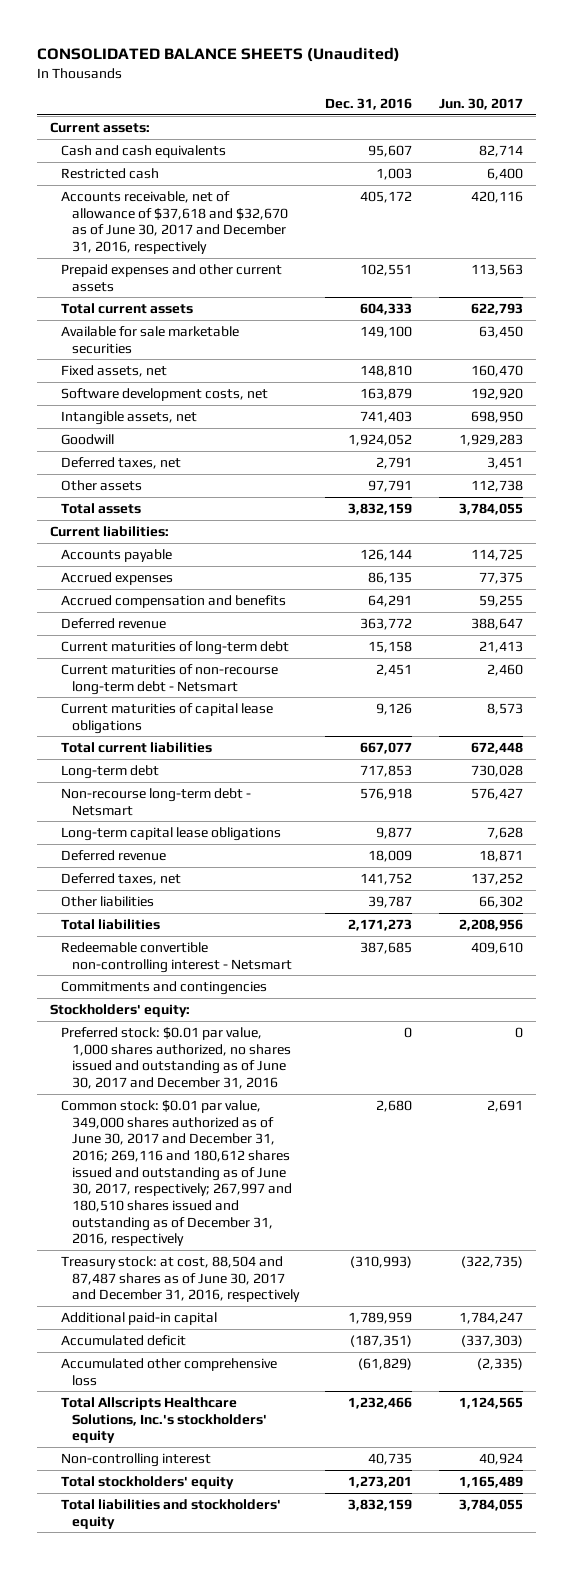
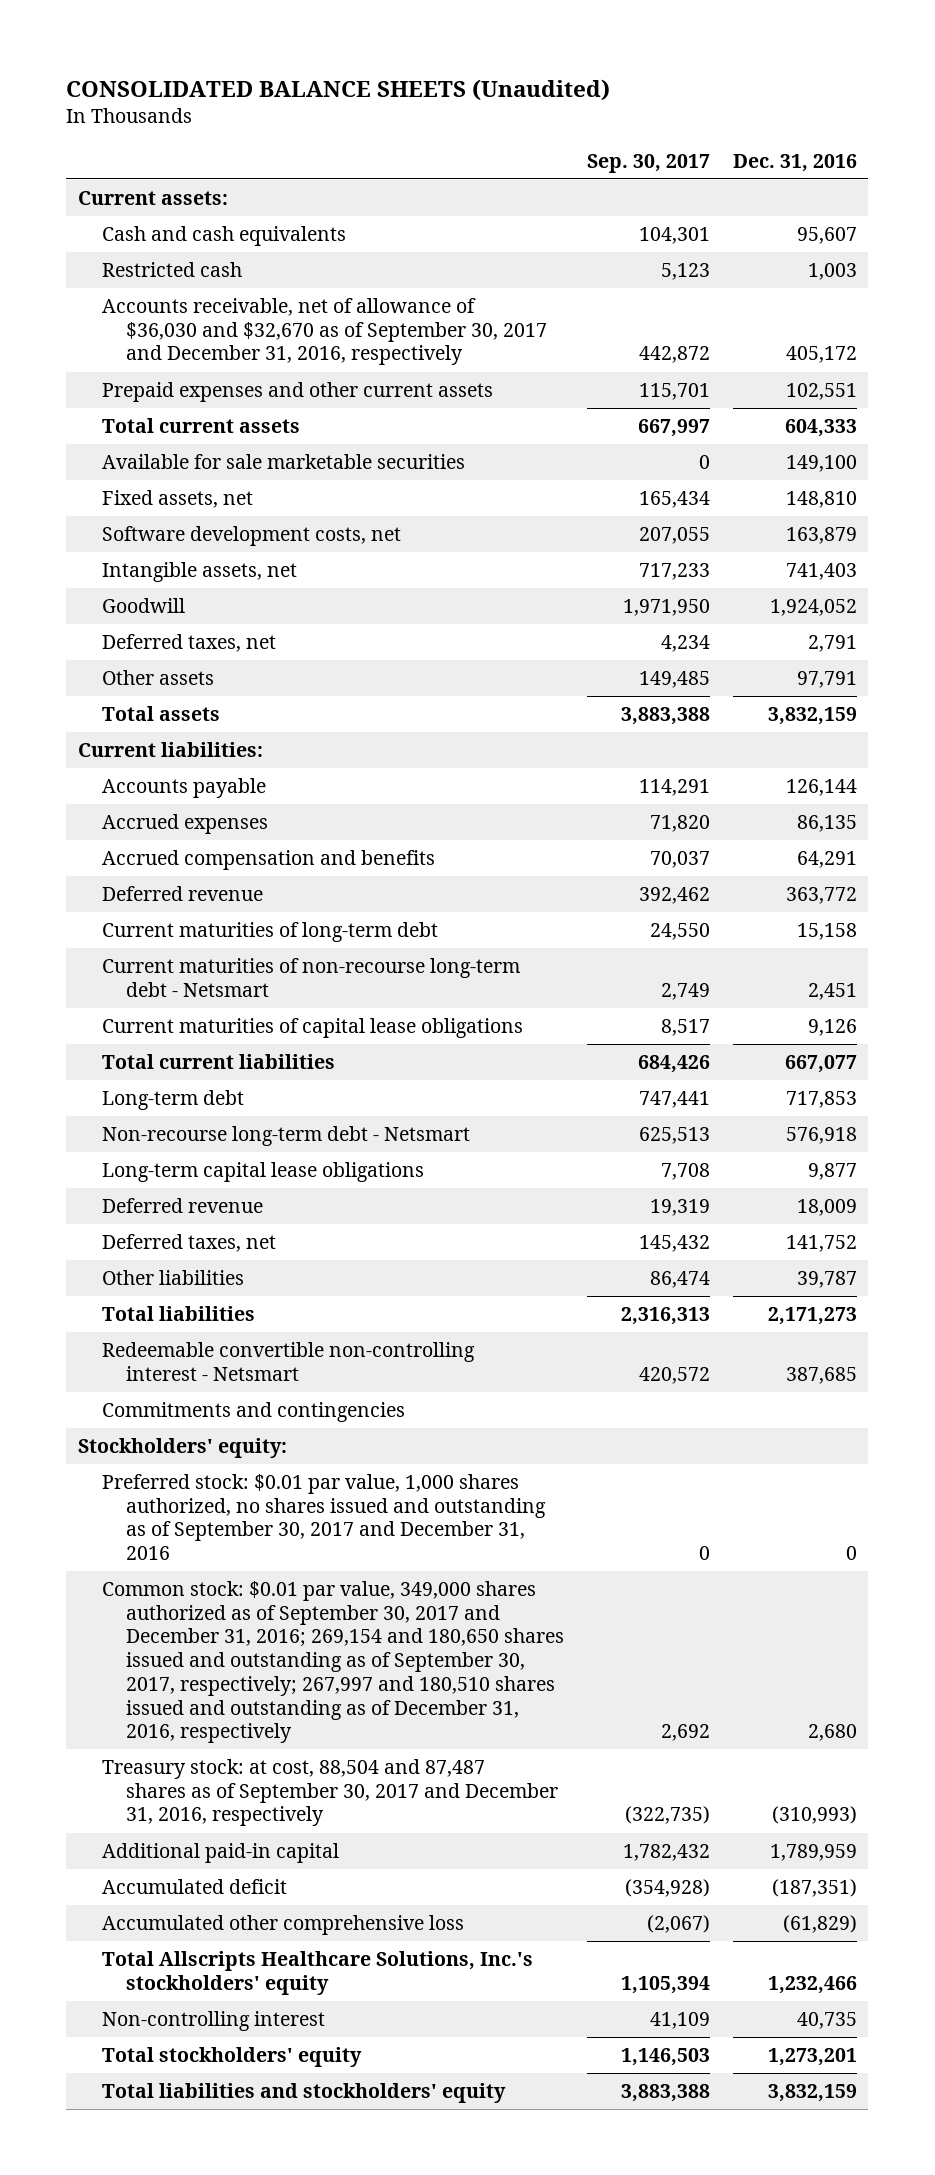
[438,97,523,110] Jun. 30, 2017 -> none
none -> [586,153,710,173] Sep. 30, 2017
[61,190,289,255] Accounts receivable, net of allowance of $37,618 and $32,670 as of June 30, 2017 and December 31, 2016, respectively -> [101,298,547,366] Accounts receivable, net of allowance of $36,030 and $32,670 as of September 30, 2017 and December 31, 2016, respectively
[61,1026,292,1090] Preferred stock: $0.01 par value, 1,000 shares authorized, no shares issued and outstanding as of June 30, 2017 and December 31, 2016 -> [101,1474,546,1561] Preferred stock: $0.01 par value, 1,000 shares authorized, no shares issued and outstanding as of September 30, 2017 and December 31, 2016
[61,1099,293,1247] Common stock: $0.01 par value, 349,000 shares authorized as of June 30, 2017 and December 31, 2016; 269,116 and 180,612 shares issued and outstanding as of June 30, 2017, respectively; 267,997 and 180,510 shares issued and outstanding as of December 31, 2016, respectively -> [101,1581,564,1744] Common stock: $0.01 par value, 349,000 shares authorized as of September 30, 2017 and December 31, 2016; 269,154 and 180,650 shares issued and outstanding as of September 30, 2017, respectively; 267,997 and 180,510 shares issued and outstanding as of December 31, 2016, respectively
[61,1255,301,1303] Treasury stock: at cost, 88,504 and 87,487 shares as of June 30, 2017 and December 31, 2016, respectively -> [101,1759,558,1827] Treasury stock: at cost, 88,504 and 87,487 shares as of September 30, 2017 and December 31, 2016, respectively

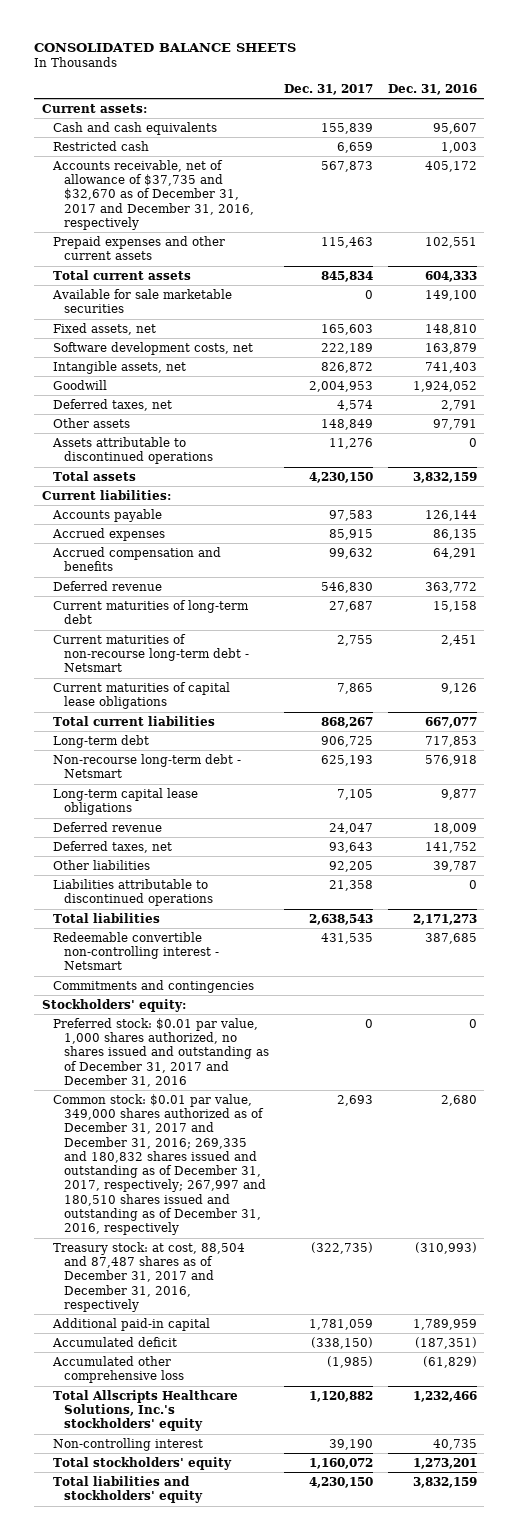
[66,78,611,101] CONSOLIDATED BALANCE SHEETS (Unaudited) -> [34,42,297,52] CONSOLIDATED BALANCE SHEETS
[586,153,710,173] Sep. 30, 2017 -> none
none -> [283,83,373,95] Dec. 31, 2017
[101,298,547,366] Accounts receivable, net of allowance of $36,030 and $32,670 as of September 30, 2017 and December 31, 2016, respectively -> [51,159,254,230] Accounts receivable, net of allowance of $37,735 and $32,670 as of December 31, 2017 and December 31, 2016, respectively
none -> [51,436,213,465] Assets attributable to discontinued operations
none -> [52,878,213,907] Liabilities attributable to discontinued operations
[101,1474,546,1561] Preferred stock: $0.01 par value, 1,000 shares authorized, no shares issued and outstanding as of September 30, 2017 and December 31, 2016 -> [52,1017,269,1087] Preferred stock: $0.01 par value, 1,000 shares authorized, no shares issued and outstanding as of December 31, 2017 and December 31, 2016
[101,1581,564,1744] Common stock: $0.01 par value, 349,000 shares authorized as of September 30, 2017 and December 31, 2016; 269,154 and 180,650 shares issued and outstanding as of September 30, 2017, respectively; 267,997 and 180,510 shares issued and outstanding as of December 31, 2016, respectively -> [52,1093,266,1236] Common stock: $0.01 par value, 349,000 shares authorized as of December 31, 2017 and December 31, 2016; 269,335 and 180,832 shares issued and outstanding as of December 31, 2017, respectively; 267,997 and 180,510 shares issued and outstanding as of December 31, 2016, respectively
[101,1759,558,1827] Treasury stock: at cost, 88,504 and 87,487 shares as of September 30, 2017 and December 31, 2016, respectively -> [52,1241,245,1312] Treasury stock: at cost, 88,504 and 87,487 shares as of December 31, 2017 and December 31, 2016, respectively

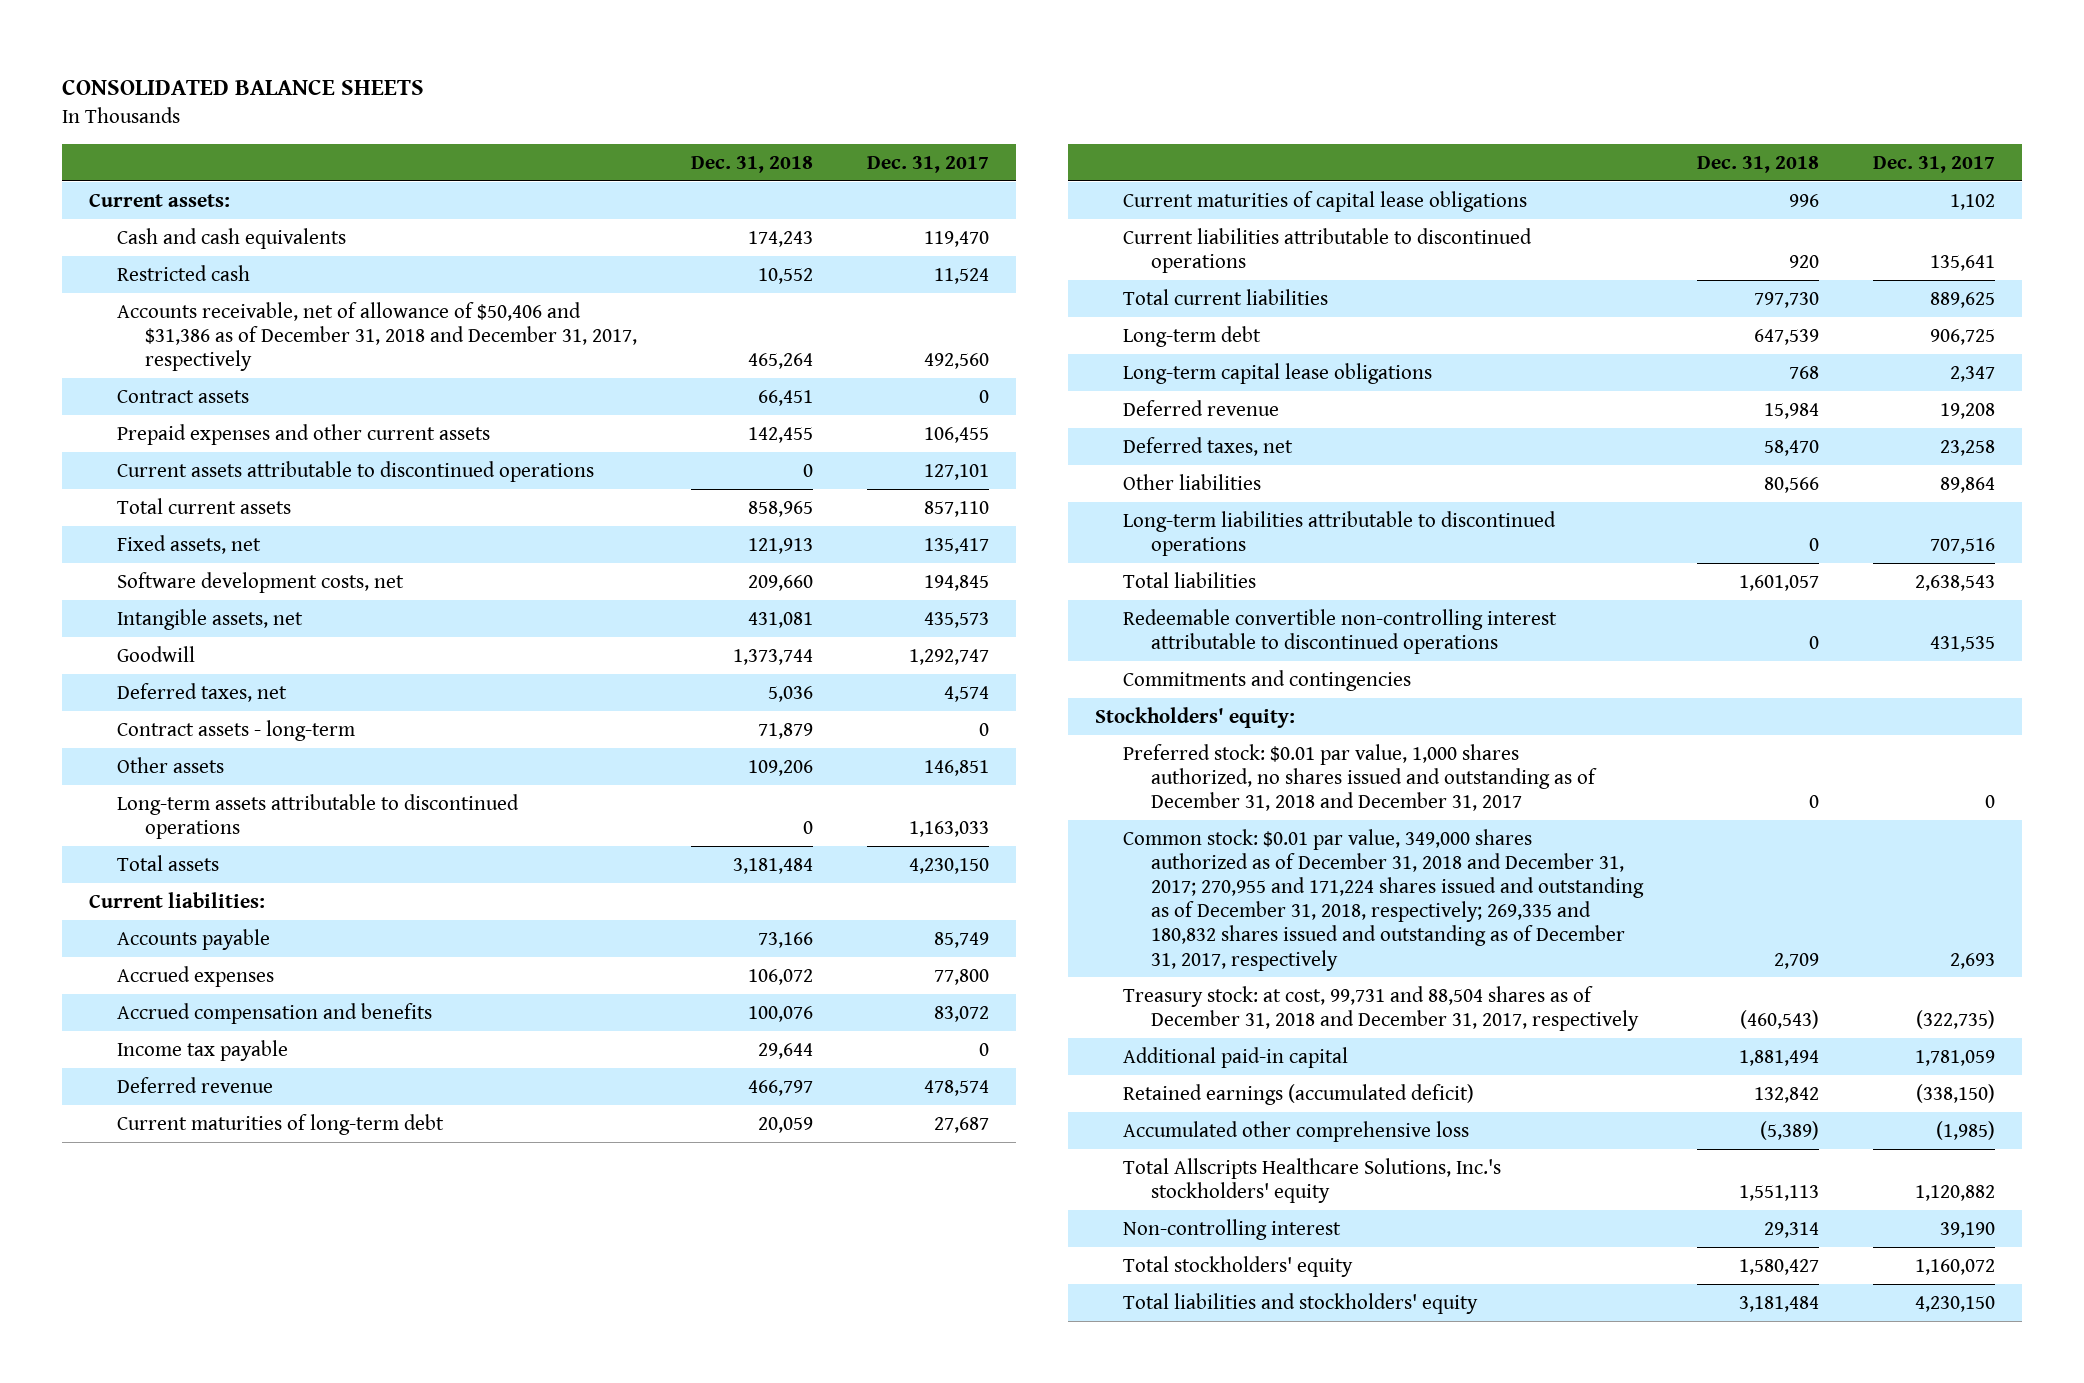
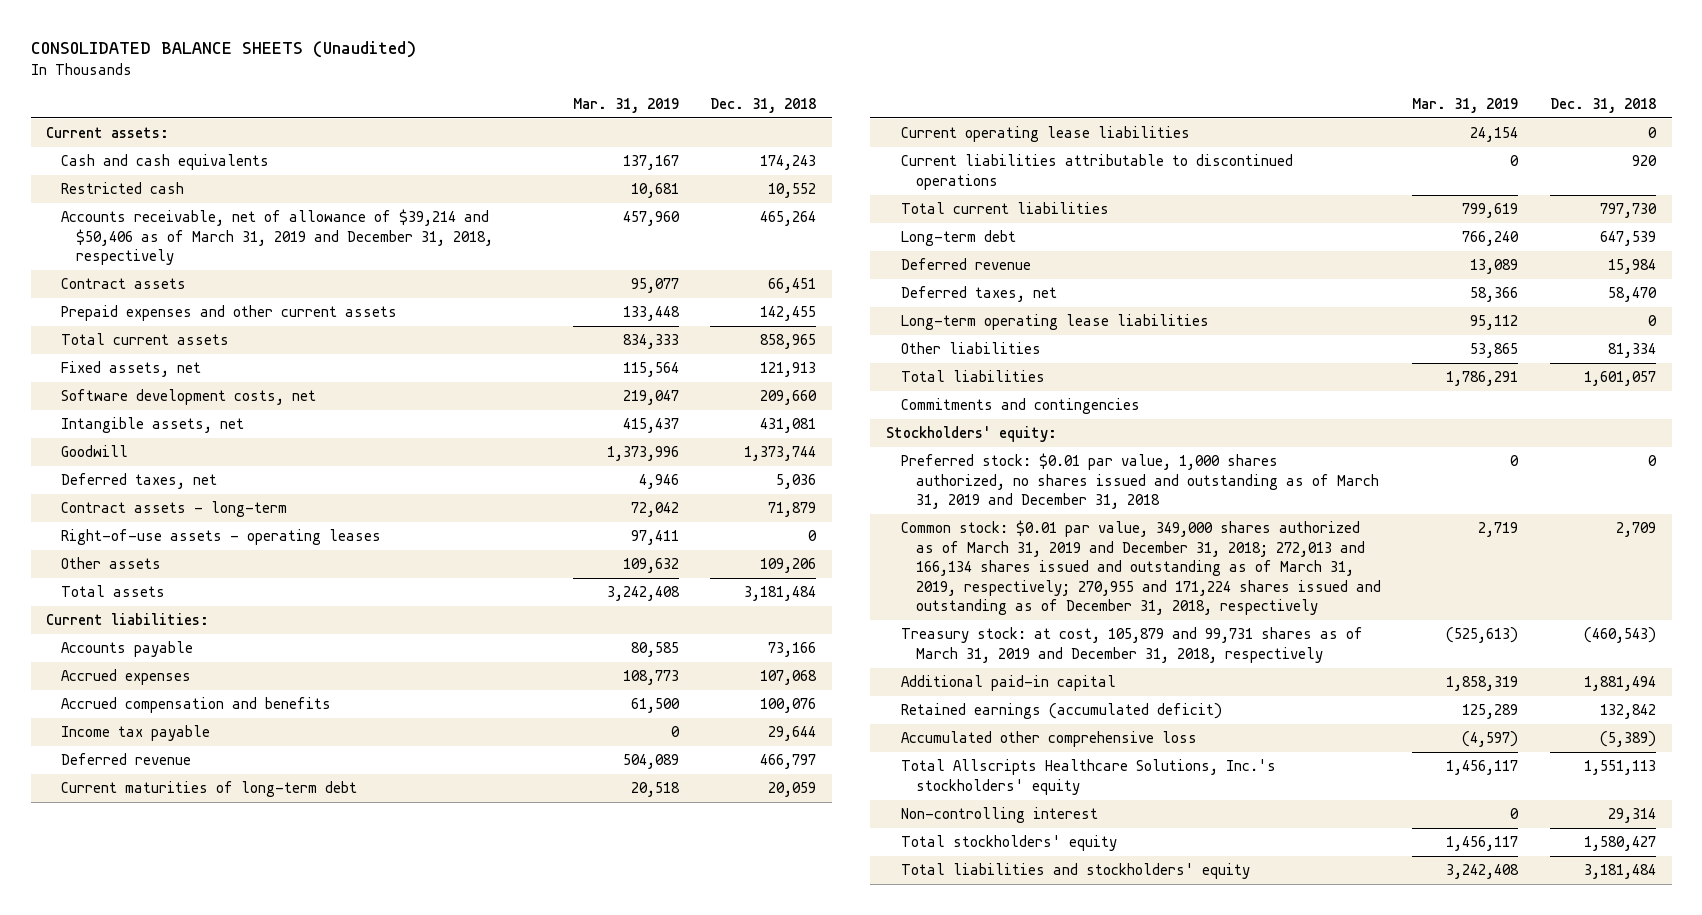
[62,79,425,95] CONSOLIDATED BALANCE SHEETS -> [30,41,416,59] CONSOLIDATED BALANCE SHEETS (Unaudited)
[866,155,989,173] Dec. 31, 2017 -> none
none -> [572,98,679,114] Mar. 31, 2019
[117,301,638,372] Accounts receivable, net of allowance of $50,406 and $31,386 as of December 31, 2018 and December 31, 2017, respectively -> [61,209,494,266] Accounts receivable, net of allowance of $39,214 and $50,406 as of March 31, 2019 and December 31, 2018, respectively
[117,460,595,482] Current assets attributable to discontinued operations -> none
none -> [61,529,382,546] Right-of-use assets - operating leases
[117,793,520,839] Long-term assets attributable to discontinued operations -> none
[747,968,813,985] 106,072 -> [760,670,818,686] 107,068
[1123,190,1528,212] Current maturities of capital lease obligations -> none
none -> [900,126,1190,143] Current operating lease liabilities
[1123,362,1433,384] Long-term capital lease obligations -> none
[1123,510,1557,556] Long-term liabilities attributable to discontinued operations -> none
none -> [900,314,1209,331] Long-term operating lease liabilities
[1764,476,1820,493] 80,566 -> [1607,343,1656,359] 81,334
[1123,608,1558,654] Redeemable convertible non-controlling interest attributable to discontinued operations -> none
[1123,743,1598,812] Preferred stock: $0.01 par value, 1,000 shares authorized, no shares issued and outstanding as of December 31, 2018 and December 31, 2017 -> [900,453,1379,510] Preferred stock: $0.01 par value, 1,000 shares authorized, no shares issued and outstanding as of March 31, 2019 and December 31, 2018
[1123,828,1645,971] Common stock: $0.01 par value, 349,000 shares authorized as of December 31, 2018 and December 31, 2017; 270,955 and 171,224 shares issued and outstanding as of December 31, 2018, respectively; 269,335 and 180,832 shares issued and outstanding as of December 31, 2017, respectively -> [900,520,1381,616] Common stock: $0.01 par value, 349,000 shares authorized as of March 31, 2019 and December 31, 2018; 272,013 and 166,134 shares issued and outstanding as of March 31, 2019, respectively; 270,955 and 171,224 shares issued and outstanding as of December 31, 2018, respectively
[1123,985,1640,1031] Treasury stock: at cost, 99,731 and 88,504 shares as of December 31, 2018 and December 31, 2017, respectively -> [900,627,1363,663] Treasury stock: at cost, 105,879 and 99,731 shares as of March 31, 2019 and December 31, 2018, respectively

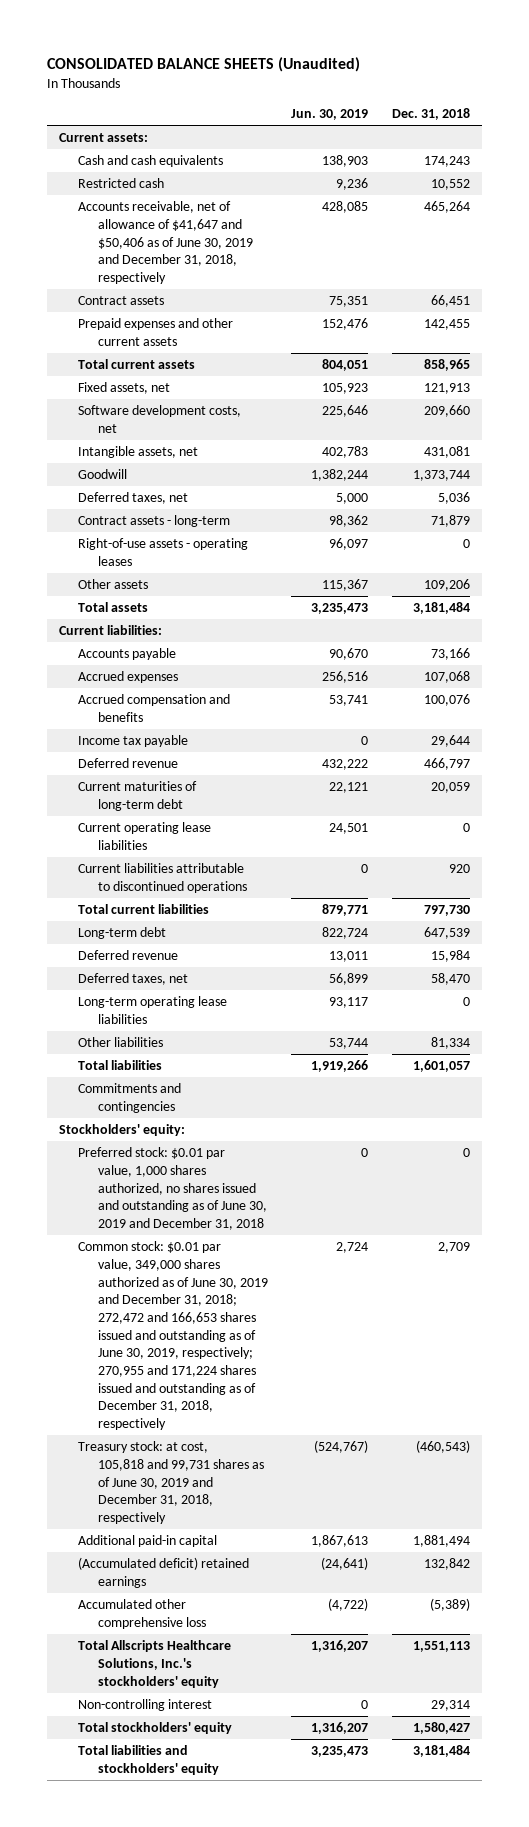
[572,98,679,114] Mar. 31, 2019 -> none
none -> [291,109,369,121] Jun. 30, 2019
[61,209,494,266] Accounts receivable, net of allowance of $39,214 and $50,406 as of March 31, 2019 and December 31, 2018, respectively -> [78,201,253,284] Accounts receivable, net of allowance of $41,647 and $50,406 as of June 30, 2019 and December 31, 2018, respectively
[900,453,1379,510] Preferred stock: $0.01 par value, 1,000 shares authorized, no shares issued and outstanding as of March 31, 2019 and December 31, 2018 -> [78,1147,267,1230] Preferred stock: $0.01 par value, 1,000 shares authorized, no shares issued and outstanding as of June 30, 2019 and December 31, 2018
[900,520,1381,616] Common stock: $0.01 par value, 349,000 shares authorized as of March 31, 2019 and December 31, 2018; 272,013 and 166,134 shares issued and outstanding as of March 31, 2019, respectively; 270,955 and 171,224 shares issued and outstanding as of December 31, 2018, respectively -> [78,1241,268,1430] Common stock: $0.01 par value, 349,000 shares authorized as of June 30, 2019 and December 31, 2018; 272,472 and 166,653 shares issued and outstanding as of June 30, 2019, respectively; 270,955 and 171,224 shares issued and outstanding as of December 31, 2018, respectively
[900,627,1363,663] Treasury stock: at cost, 105,879 and 99,731 shares as of March 31, 2019 and December 31, 2018, respectively -> [78,1441,264,1524] Treasury stock: at cost, 105,818 and 99,731 shares as of June 30, 2019 and December 31, 2018, respectively
[900,703,1222,720] Retained earnings (accumulated deficit) -> [78,1557,250,1588] (Accumulated deficit) retained earnings

